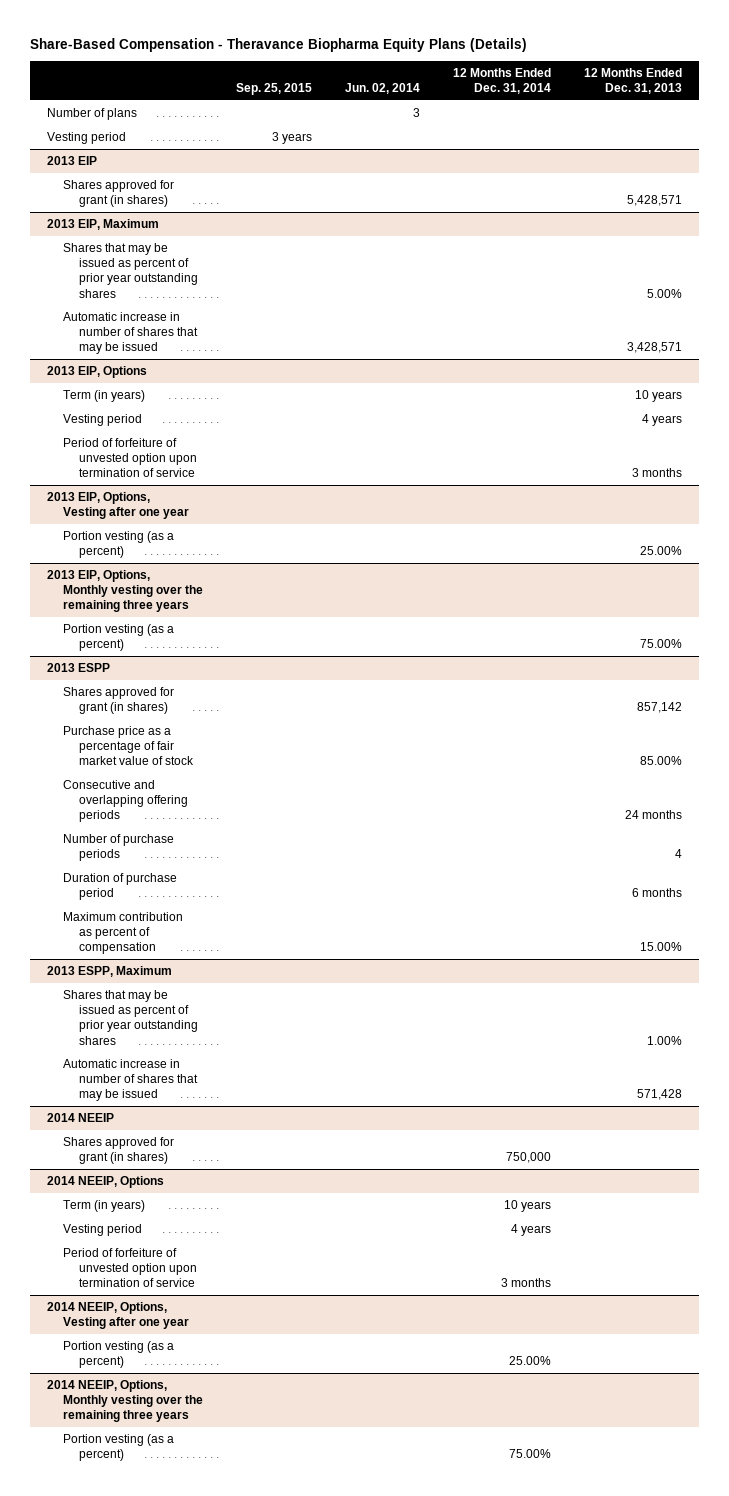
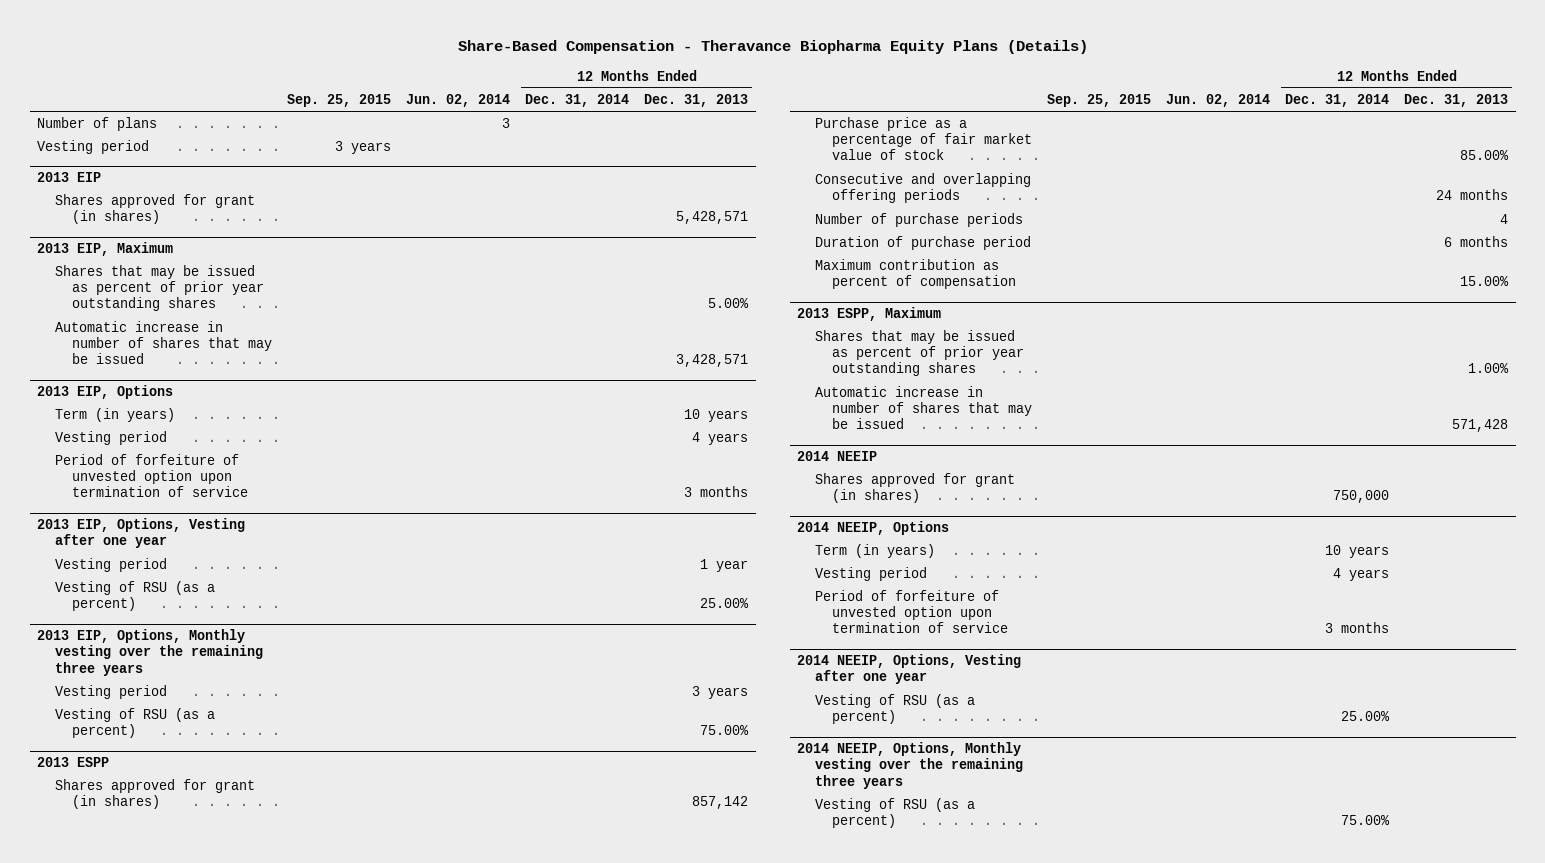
none -> [54,558,167,573] Vesting period
[62,531,174,559] Portion vesting (as a percent) -> [54,581,215,612] Vesting of RSU (as a percent)
none -> [54,685,167,700] Vesting period
[62,624,174,652] Portion vesting (as a percent) -> [54,708,215,739] Vesting of RSU (as a percent)
[62,1341,174,1369] Portion vesting (as a percent) -> [814,694,975,725] Vesting of RSU (as a percent)
[62,1434,174,1462] Portion vesting (as a percent) -> [814,798,975,829] Vesting of RSU (as a percent)

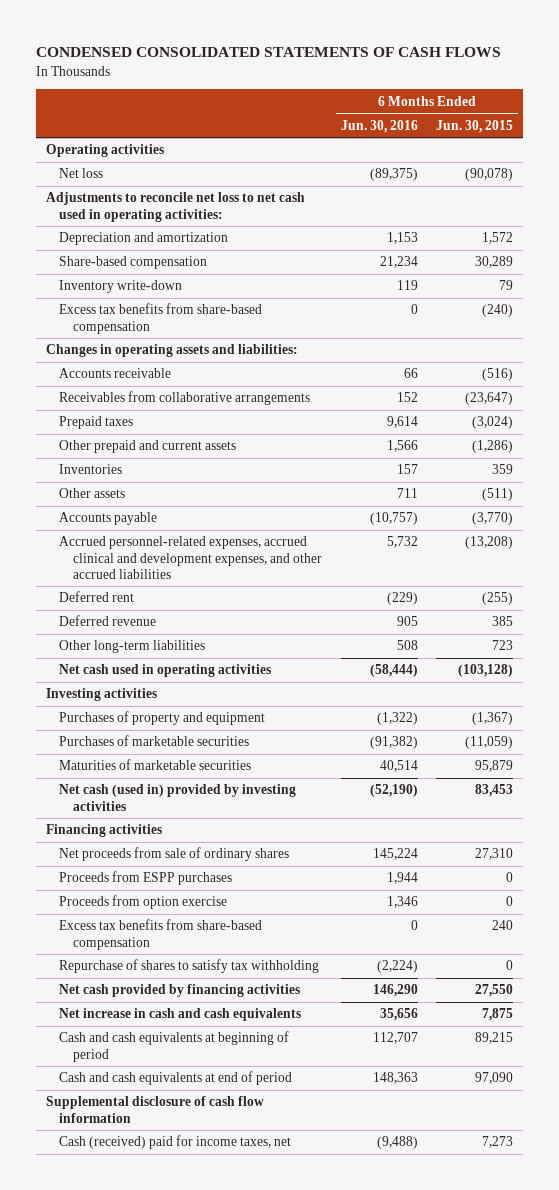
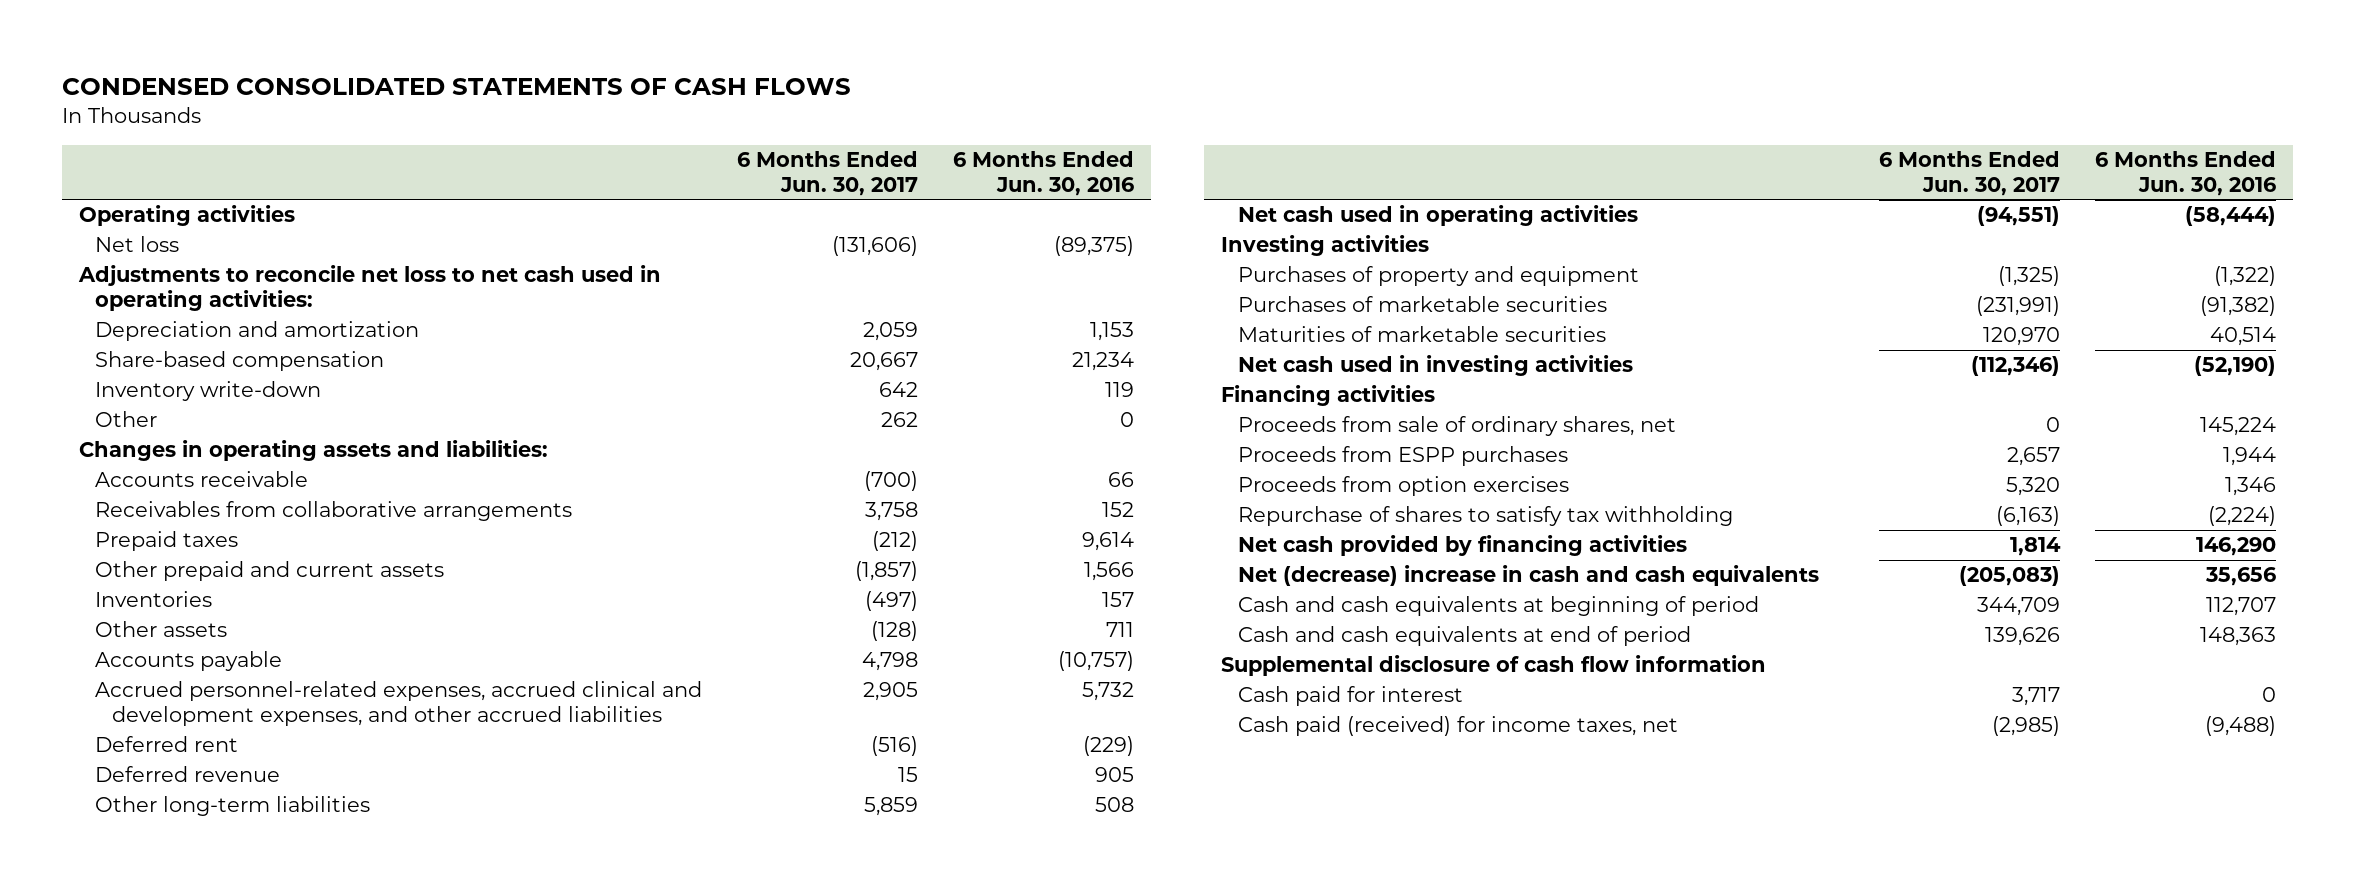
[436,119,514,133] Jun. 30, 2015 -> none
none -> [736,150,918,196] 6 Months Ended Jun. 30, 2017
[59,303,263,334] Excess tax benefits from share-based compensation -> none
none -> [95,411,158,428] Other
[59,784,297,811] Net cash (used in) provided by investing activities -> [1237,355,1633,377] Net cash used in investing activities
[59,847,290,862] Net proceeds from sale of ordinary shares -> [1237,416,1676,437] Proceeds from sale of ordinary shares, net
[59,919,263,950] Excess tax benefits from share-based compensation -> none
[59,895,228,910] Proceeds from option exercise -> [1237,476,1569,497] Proceeds from option exercises
[59,1008,302,1022] Net increase in cash and cash equivalents -> [1237,565,1819,587] Net (decrease) increase in cash and cash equivalents
none -> [1237,686,1463,707] Cash paid for interest
[59,1135,292,1150] Cash (received) paid for income taxes, net -> [1237,716,1678,737] Cash paid (received) for income taxes, net

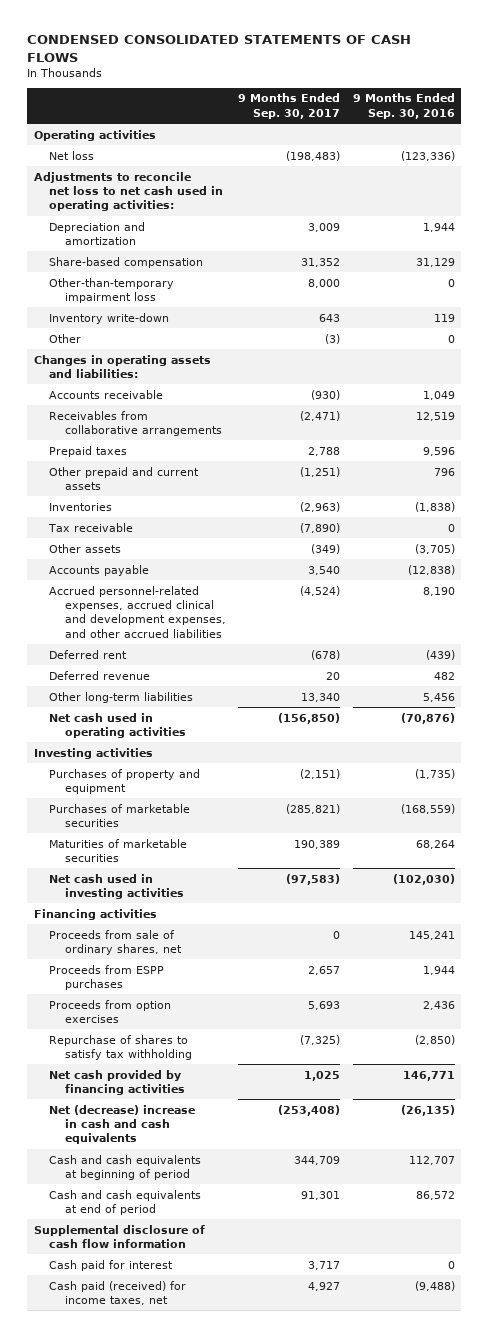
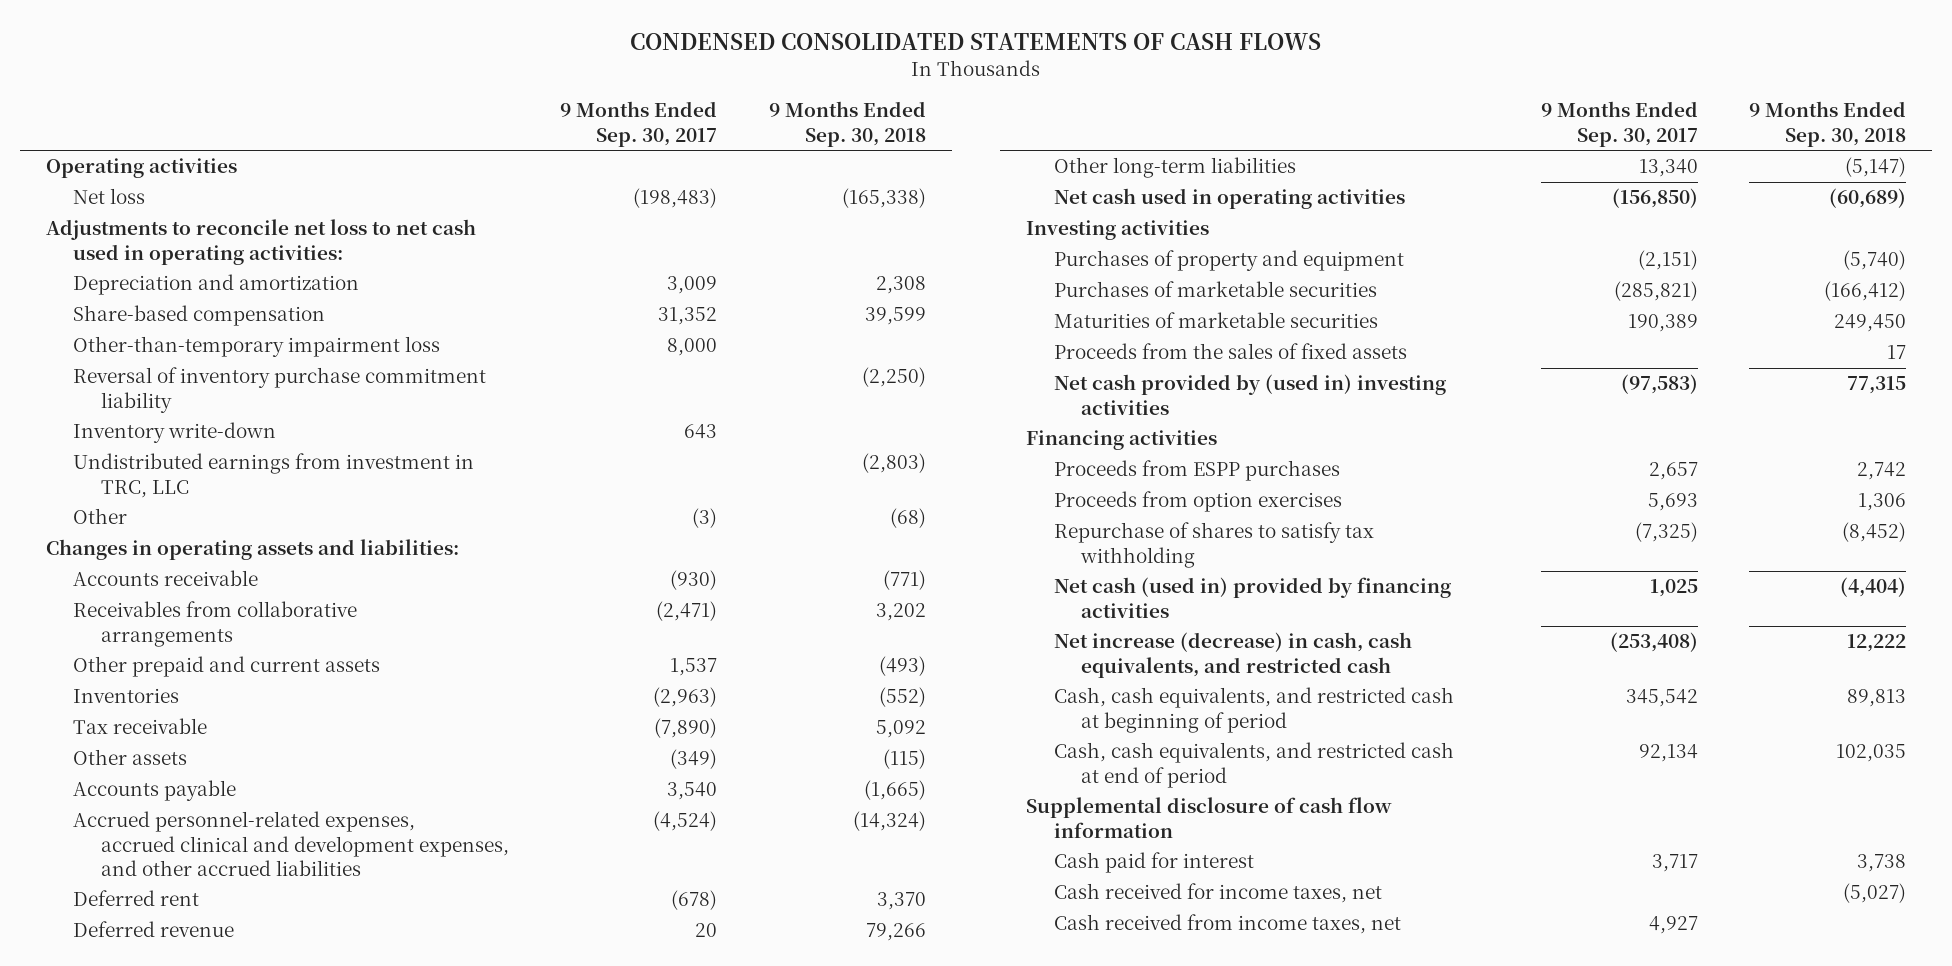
[353,93,456,119] 9 Months Ended Sep. 30, 2016 -> none
none -> [769,101,927,147] 9 Months Ended Sep. 30, 2018
none -> [73,367,487,413] Reversal of inventory purchase commitment liability
none -> [73,453,475,498] Undistributed earnings from investment in TRC, LLC
[49,445,128,457] Prepaid taxes -> none
[300,466,341,477] (1,251) -> [670,658,718,677] 1,537
none -> [1053,343,1407,360] Proceeds from the sales of fixed assets
[49,873,184,899] Net cash used in investing activities -> [1053,374,1446,415] Net cash provided by (used in) investing activities
[49,929,182,955] Proceeds from sale of ordinary shares, net -> none
[49,1069,185,1095] Net cash provided by financing activities -> [1053,577,1451,618] Net cash (used in) provided by financing activities
[49,1104,196,1145] Net (decrease) increase in cash and cash equivalents -> [1053,632,1412,678] Net increase (decrease) in cash, cash equivalents, and restricted cash
[49,1154,202,1180] Cash and cash equivalents at beginning of period -> [1053,687,1454,733] Cash, cash equivalents, and restricted cash at beginning of period
[294,1155,341,1165] 344,709 -> [1625,689,1698,708] 345,542
[49,1189,202,1215] Cash and cash equivalents at end of period -> [1053,742,1454,788] Cash, cash equivalents, and restricted cash at end of period
[301,1190,341,1200] 91,301 -> [1638,744,1698,763] 92,134
none -> [1053,883,1382,904] Cash received for income taxes, net
[49,1280,187,1305] Cash paid (received) for income taxes, net -> [1053,914,1401,935] Cash received from income taxes, net

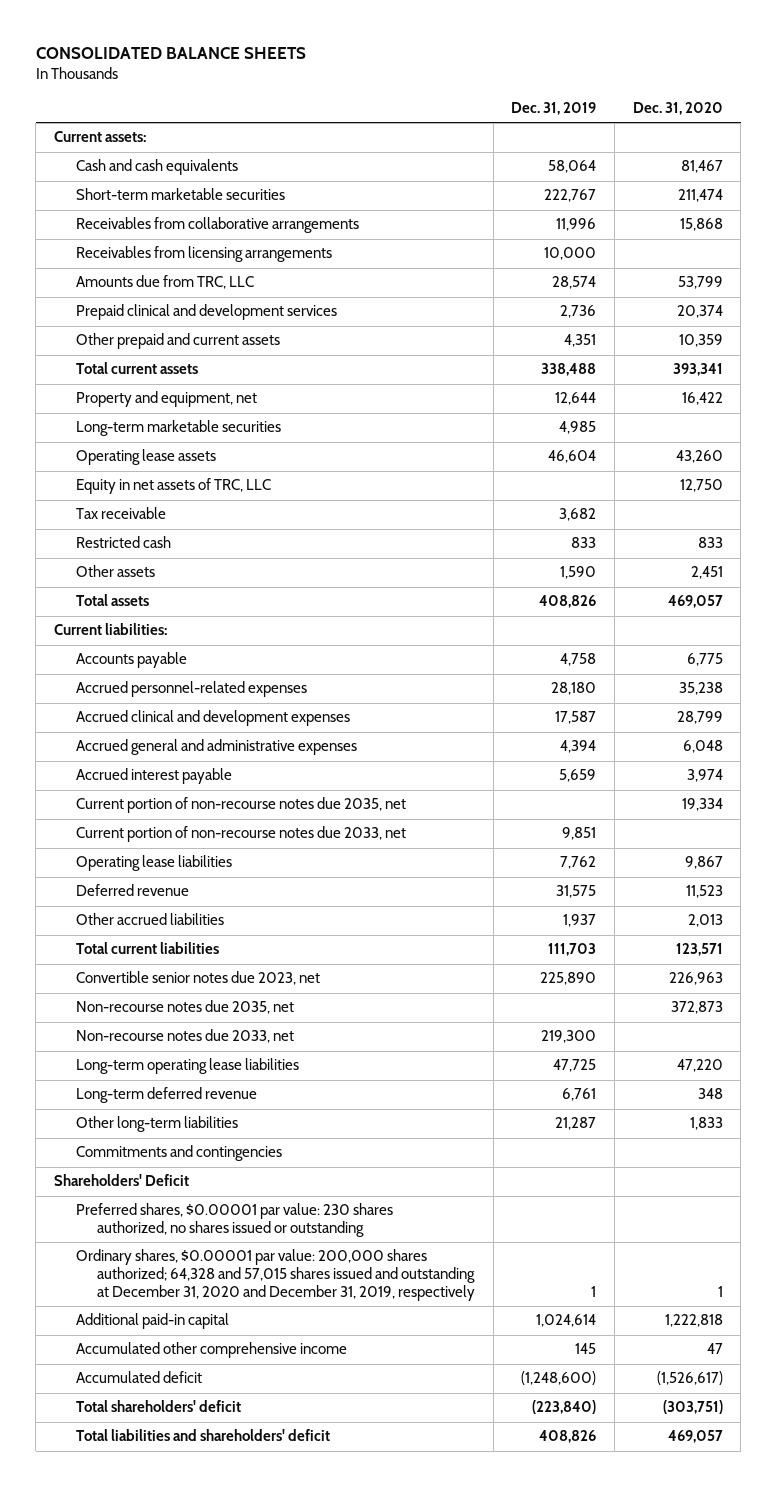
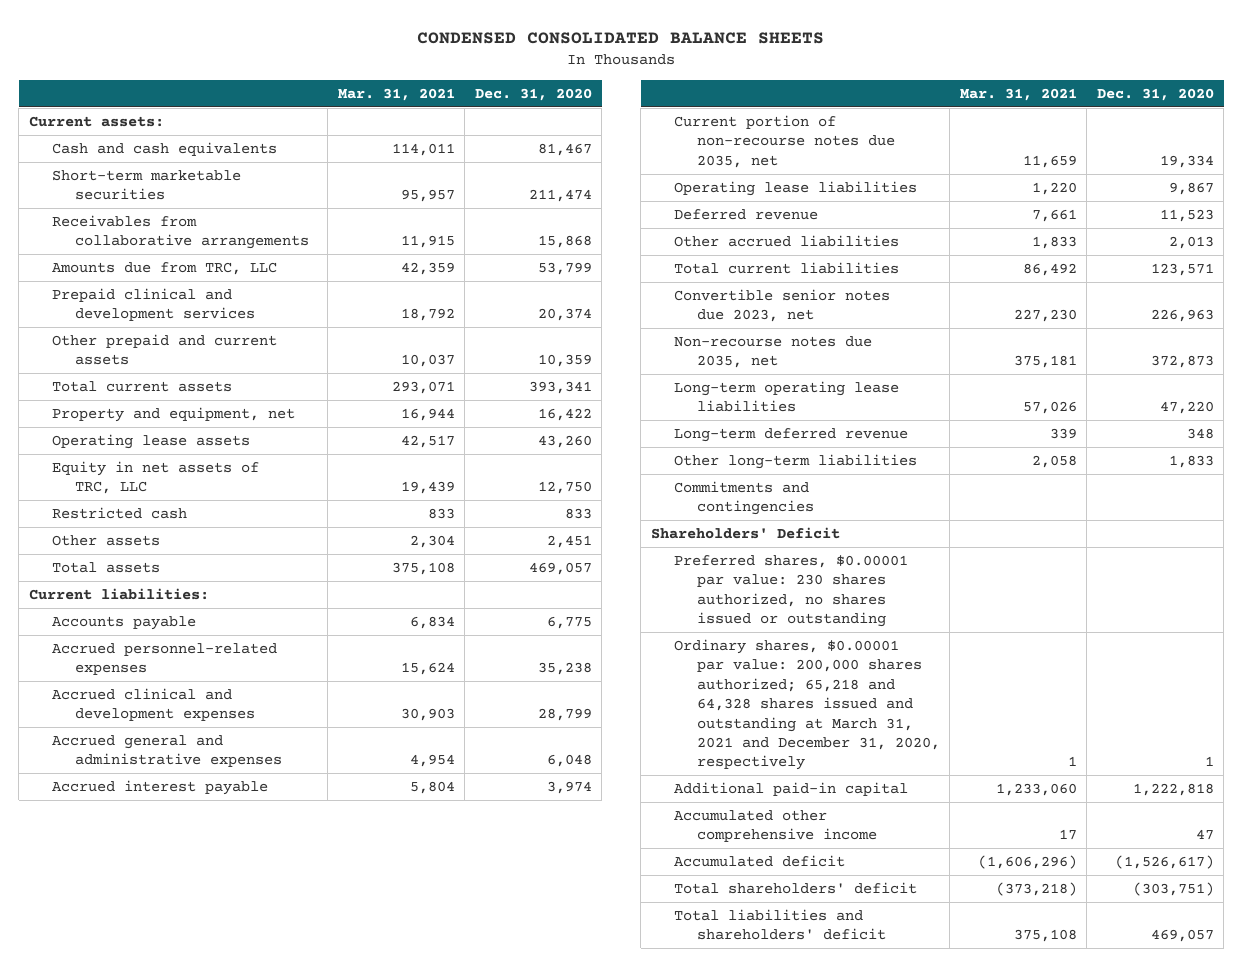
[35,46,306,59] CONSOLIDATED BALANCE SHEETS -> [417,32,825,45] CONDENSED CONSOLIDATED BALANCE SHEETS
[511,102,597,116] Dec. 31, 2019 -> none
none -> [337,88,455,102] Mar. 31, 2021
[75,246,332,263] Receivables from licensing arrangements -> none
[75,420,281,437] Long-term marketable securities -> none
[75,507,166,520] Tax receivable -> none
[75,826,406,843] Current portion of non-recourse notes due 2033, net -> none
[75,1029,294,1044] Non-recourse notes due 2033, net -> none
[75,1249,475,1302] Ordinary shares, $0.00001 par value: 200,000 shares authorized; 64,328 and 57,015 shares issued and outstanding at December 31, 2020 and December 31, 2019, respectively -> [673,638,941,771] Ordinary shares, $0.00001 par value: 200,000 shares authorized; 65,218 and 64,328 shares issued and outstanding at March 31, 2021 and December 31, 2020, respectively

